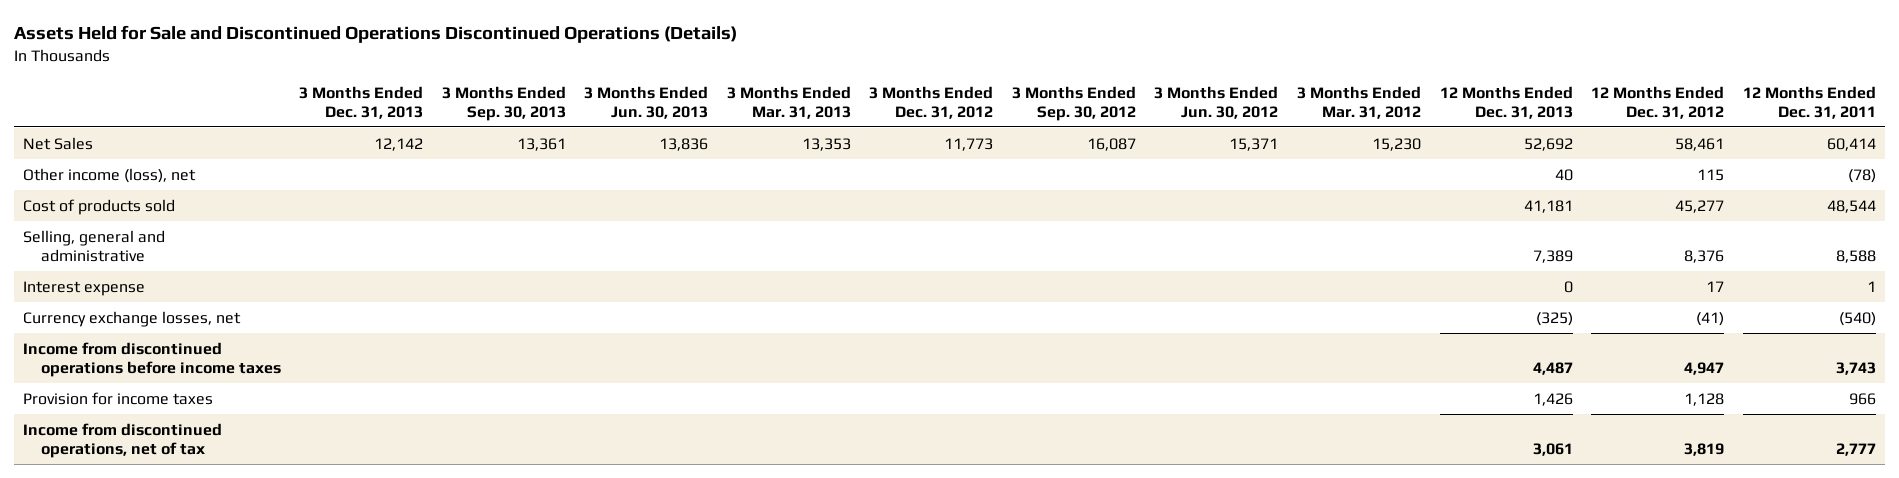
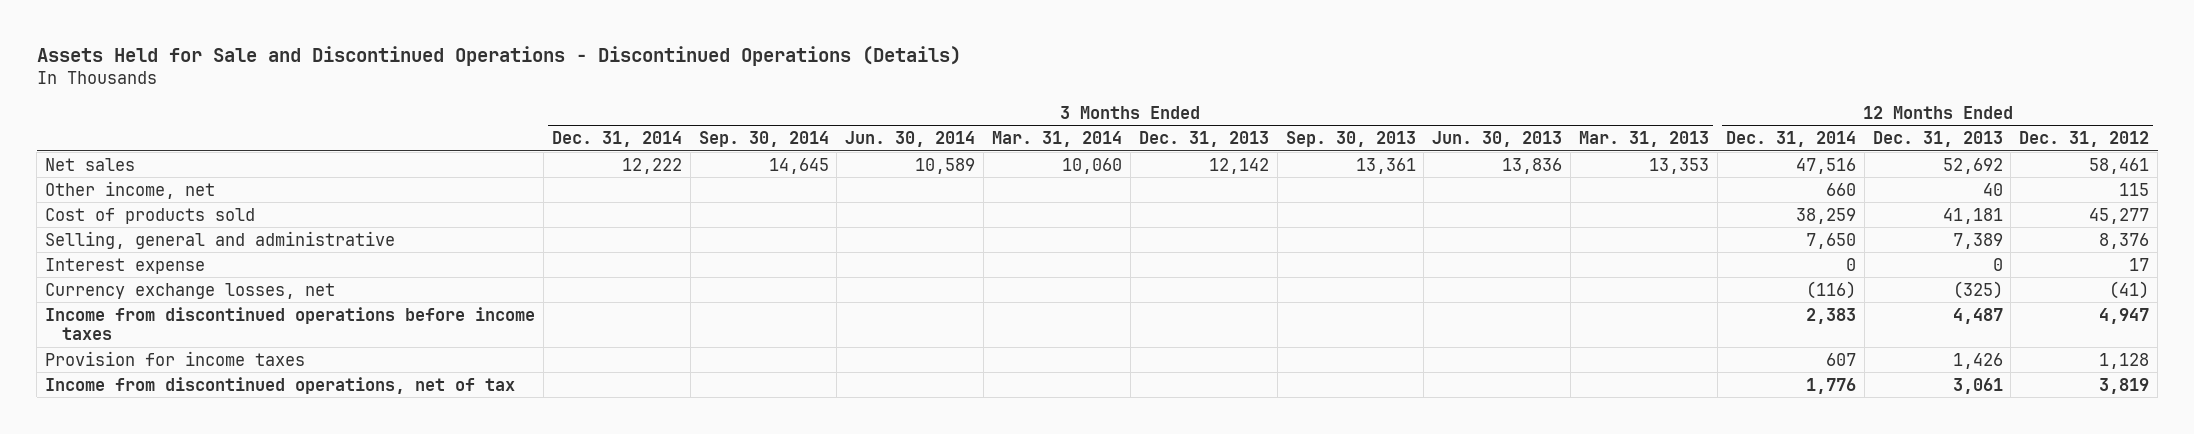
[14,25,738,44] Assets Held for Sale and Discontinued Operations Discontinued Operations (Details) -> [36,46,961,67] Assets Held for Sale and Discontinued Operations - Discontinued Operations (Details)
[869,85,994,119] 3 Months Ended Dec. 31, 2012 -> none
[1011,85,1136,121] 3 Months Ended Sep. 30, 2012 -> none
[1154,85,1279,119] 3 Months Ended Jun. 30, 2012 -> none
[1296,85,1421,119] 3 Months Ended Mar. 31, 2012 -> none
[1742,85,1876,119] 12 Months Ended Dec. 31, 2011 -> none
none -> [551,131,682,148] Dec. 31, 2014
none -> [698,131,829,148] Sep. 30, 2014
none -> [845,131,976,148] Jun. 30, 2014
none -> [992,131,1123,148] Mar. 31, 2014
none -> [1725,131,1856,148] Dec. 31, 2014
[23,136,94,150] Net Sales -> [45,157,136,171] Net sales
[23,167,197,183] Other income (loss), net -> [45,180,216,199] Other income, net

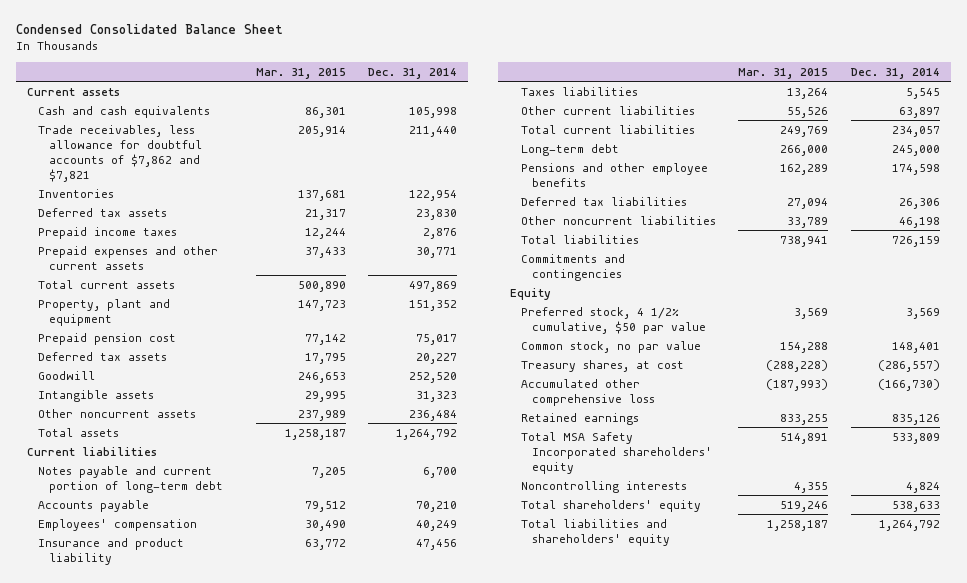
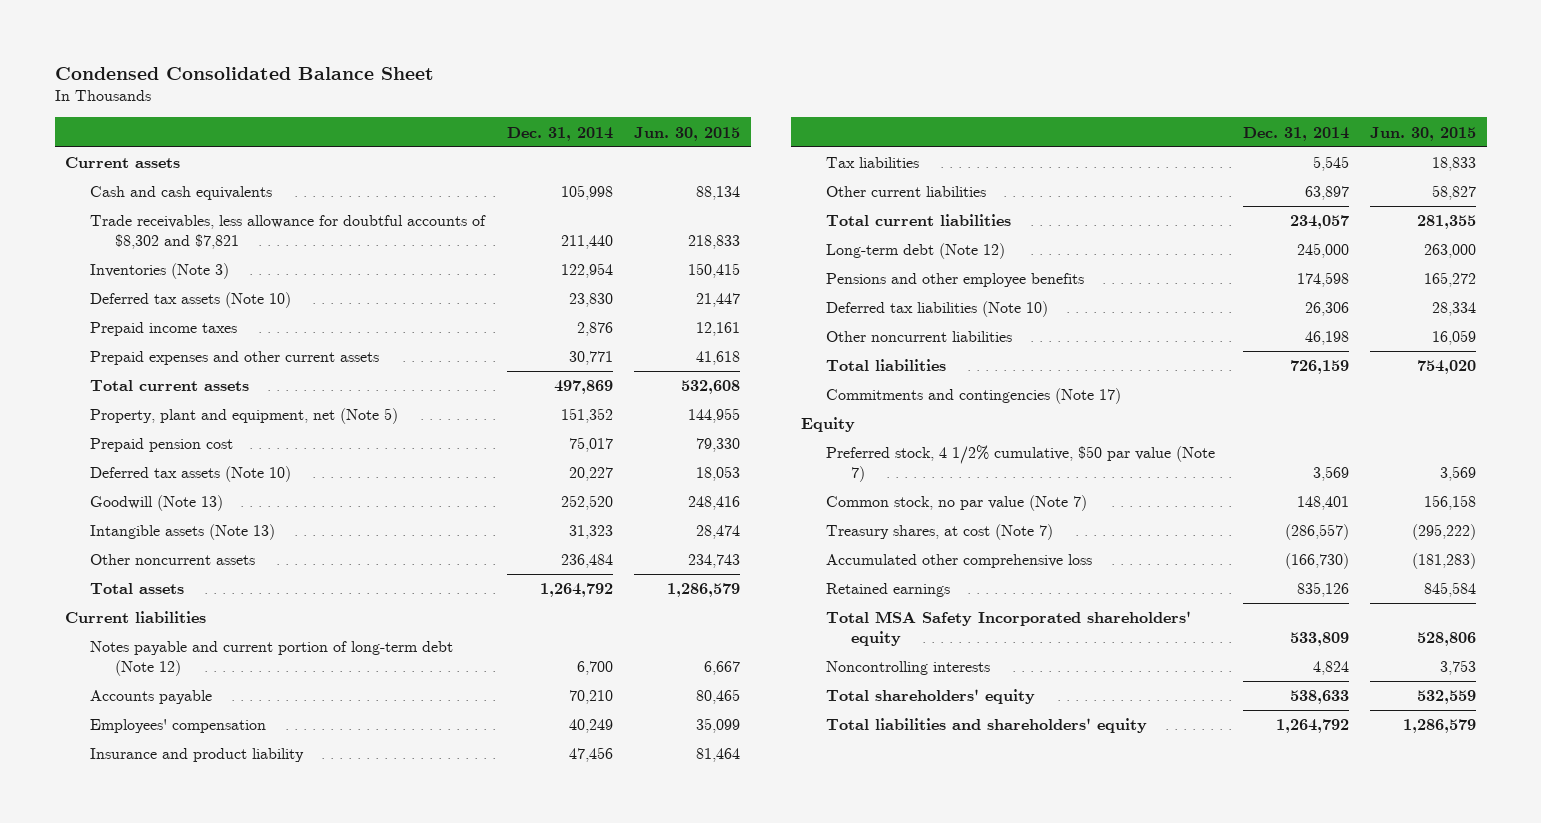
[255,67,346,79] Mar. 31, 2015 -> none
none -> [633,126,740,141] Jun. 30, 2015
[38,124,203,182] Trade receivables, less allowance for doubtful accounts of $7,862 and $7,821 -> [90,215,487,249] Trade receivables, less allowance for doubtful accounts of $8,302 and $7,821
[38,188,115,198] Inventories -> [90,263,230,280] Inventories (Note 3)
[38,207,168,217] Deferred tax assets -> [90,292,292,309] Deferred tax assets (Note 10)
[38,298,171,326] Property, plant and equipment -> [90,408,399,425] Property, plant and equipment, net (Note 5)
[38,351,168,361] Deferred tax assets -> [90,466,292,483] Deferred tax assets (Note 10)
[38,370,96,380] Goodwill -> [90,495,224,512] Goodwill (Note 13)
[38,389,155,402] Intangible assets -> [90,524,276,541] Intangible assets (Note 13)
[38,465,224,493] Notes payable and current portion of long-term debt -> [90,641,454,676] Notes payable and current portion of long-term debt (Note 12)
[520,86,638,96] Taxes liabilities -> [826,157,920,169] Tax liabilities
[520,143,619,156] Long-term debt -> [826,243,1006,260] Long-term debt (Note 12)
[520,196,687,206] Deferred tax liabilities -> [826,301,1049,318] Deferred tax liabilities (Note 10)
[520,253,625,281] Commitments and contingencies -> [826,388,1122,405] Commitments and contingencies (Note 17)
[520,306,707,334] Preferred stock, 4 1/2% cumulative, $50 par value -> [826,445,1216,482] Preferred stock, 4 1/2% cumulative, $50 par value (Note 7)
[520,340,701,353] Common stock, no par value -> [826,495,1088,512] Common stock, no par value (Note 7)
[520,359,684,372] Treasury shares, at cost -> [826,524,1054,541] Treasury shares, at cost (Note 7)

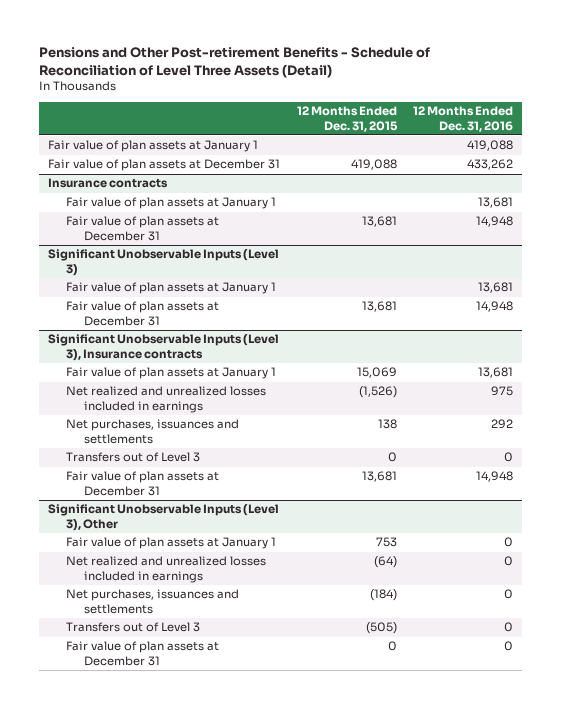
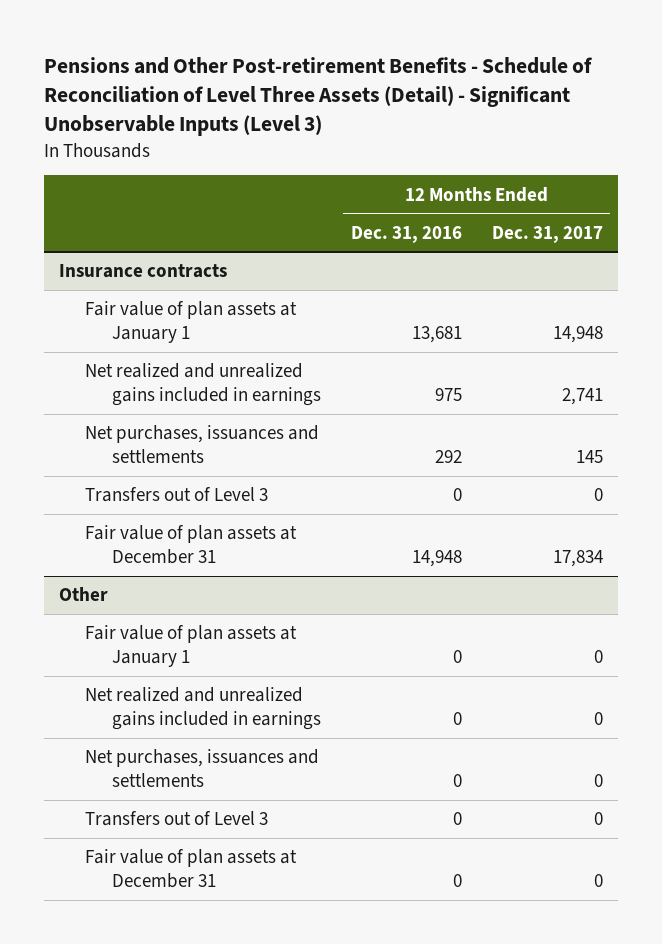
[39,47,431,78] Pensions and Other Post-retirement Benefits - Schedule of Reconciliation of Level Three Assets (Detail) -> [43,57,592,137] Pensions and Other Post-retirement Benefits - Schedule of Reconciliation of Level Three Assets (Detail) - Significant Unobservable Inputs (Level 3)
[296,106,398,132] 12 Months Ended Dec. 31, 2015 -> none
none -> [491,225,603,243] Dec. 31, 2017
[47,140,258,153] Fair value of plan assets at January 1 -> none
[47,159,280,172] Fair value of plan assets at December 31 -> none
[65,216,219,241] Fair value of plan assets at December 31 -> none
[47,249,279,276] Significant Unobservable Inputs (Level 3) -> none
[65,282,276,295] Fair value of plan assets at January 1 -> none
[65,301,219,326] Fair value of plan assets at December 31 -> none
[47,334,279,361] Significant Unobservable Inputs (Level 3), Insurance contracts -> none
[65,367,276,380] Fair value of plan assets at January 1 -> none
[65,386,266,413] Net realized and unrealized losses included in earnings -> [85,363,321,407] Net realized and unrealized gains included in earnings
[47,504,279,531] Significant Unobservable Inputs (Level 3), Other -> none
none -> [58,587,108,602] Other
[65,556,266,583] Net realized and unrealized losses included in earnings -> [85,687,321,731] Net realized and unrealized gains included in earnings

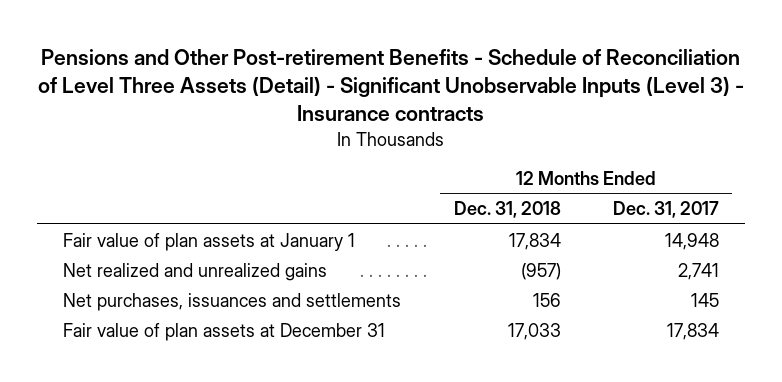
[43,57,592,137] Pensions and Other Post-retirement Benefits - Schedule of Reconciliation of Level Three Assets (Detail) - Significant Unobservable Inputs (Level 3) -> [38,49,745,122] Pensions and Other Post-retirement Benefits - Schedule of Reconciliation of Level Three Assets (Detail) - Significant Unobservable Inputs (Level 3) - Insurance contracts
[350,225,462,243] Dec. 31, 2016 -> none
none -> [453,201,561,219] Dec. 31, 2018
[58,264,227,279] Insurance contracts -> none
[85,363,321,407] Net realized and unrealized gains included in earnings -> [63,262,328,281] Net realized and unrealized gains
[85,487,269,503] Transfers out of Level 3 -> none
[58,587,108,602] Other -> none
[85,625,298,668] Fair value of plan assets at January 1 -> none
[85,687,321,731] Net realized and unrealized gains included in earnings -> none
[85,749,320,788] Net purchases, issuances and settlements -> none
[85,811,269,827] Transfers out of Level 3 -> none
[85,849,298,889] Fair value of plan assets at December 31 -> none

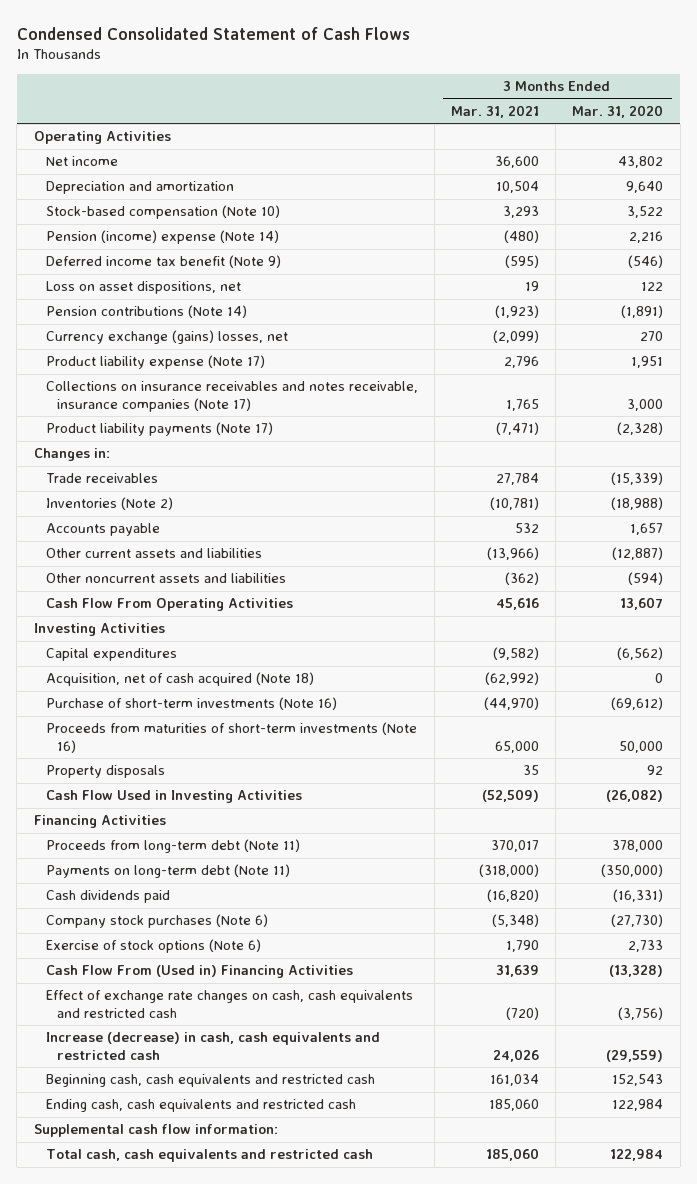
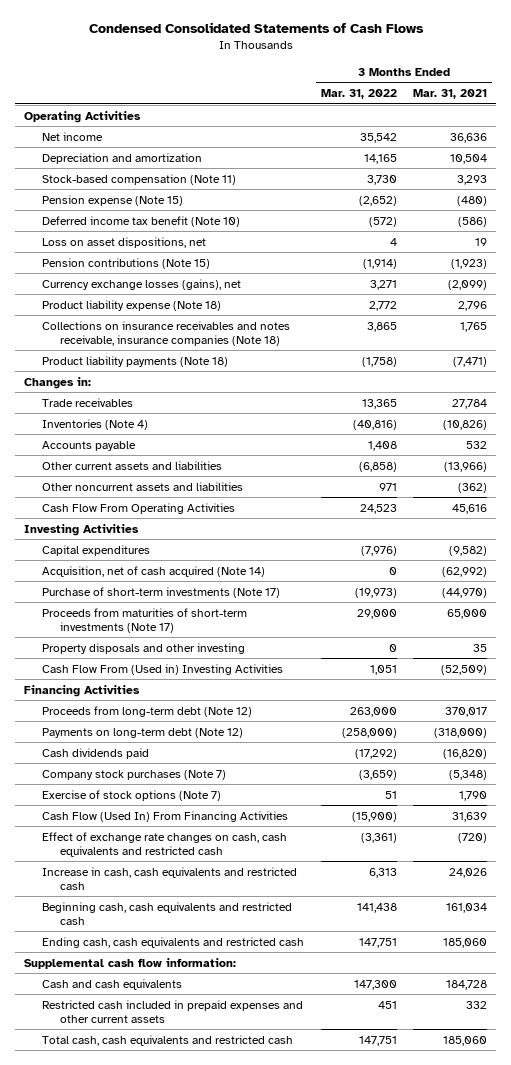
[16,26,410,40] Condensed Consolidated Statement of Cash Flows -> [88,22,424,34] Condensed Consolidated Statements of Cash Flows
[572,105,664,119] Mar. 31, 2020 -> none
none -> [320,88,397,99] Mar. 31, 2022
[494,156,539,169] 36,600 -> [450,132,488,143] 36,636
[45,205,280,220] Stock-based compensation (Note 10) -> [41,173,236,185] Stock-based compensation (Note 11)
[45,230,279,245] Pension (income) expense (Note 14) -> [41,194,183,206] Pension expense (Note 15)
[45,255,281,269] Deferred income tax benefit (Note 9) -> [41,215,240,227] Deferred income tax benefit (Note 10)
[504,255,539,269] (595) -> [458,216,488,227] (586)
[45,305,247,319] Pension contributions (Note 14) -> [41,257,210,269] Pension contributions (Note 15)
[45,330,288,345] Currency exchange (gains) losses, net -> [41,278,241,290] Currency exchange losses (gains), net
[45,355,265,370] Product liability expense (Note 17) -> [41,299,221,311] Product liability expense (Note 18)
[45,381,418,412] Collections on insurance receivables and notes receivable, insurance companies (Note 17) -> [41,320,290,346] Collections on insurance receivables and notes receivable, insurance companies (Note 18)
[45,422,273,437] Product liability payments (Note 17) -> [41,355,228,367] Product liability payments (Note 18)
[45,497,173,511] Inventories (Note 2) -> [41,418,148,430] Inventories (Note 4)
[489,497,539,511] (10,781) -> [443,419,488,430] (10,826)
[45,672,314,687] Acquisition, net of cash acquired (Note 18) -> [41,565,265,577] Acquisition, net of cash acquired (Note 14)
[45,697,337,711] Purchase of short-term investments (Note 16) -> [41,586,280,598] Purchase of short-term investments (Note 17)
[45,722,417,753] Proceeds from maturities of short-term investments (Note 16) -> [41,607,247,633] Proceeds from maturities of short-term investments (Note 17)
[45,765,165,779] Property disposals -> [41,642,245,654] Property disposals and other investing
[45,790,302,804] Cash Flow Used in Investing Activities -> [41,663,283,675] Cash Flow From (Used in) Investing Activities
[45,839,300,854] Proceeds from long-term debt (Note 11) -> [41,705,252,717] Proceeds from long-term debt (Note 12)
[45,864,290,879] Payments on long-term debt (Note 11) -> [41,727,243,738] Payments on long-term debt (Note 12)
[45,914,268,929] Company stock purchases (Note 6) -> [41,769,226,780] Company stock purchases (Note 7)
[45,939,261,954] Exercise of stock options (Note 6) -> [41,789,221,801] Exercise of stock options (Note 7)
[45,965,353,979] Cash Flow From (Used in) Financing Activities -> [41,810,288,822] Cash Flow (Used In) From Financing Activities
[45,1032,380,1060] Increase (decrease) in cash, cash equivalents and restricted cash -> [41,866,297,890] Increase in cash, cash equivalents and restricted cash
none -> [41,978,182,990] Cash and cash equivalents
none -> [41,999,303,1023] Restricted cash included in prepaid expenses and other current assets

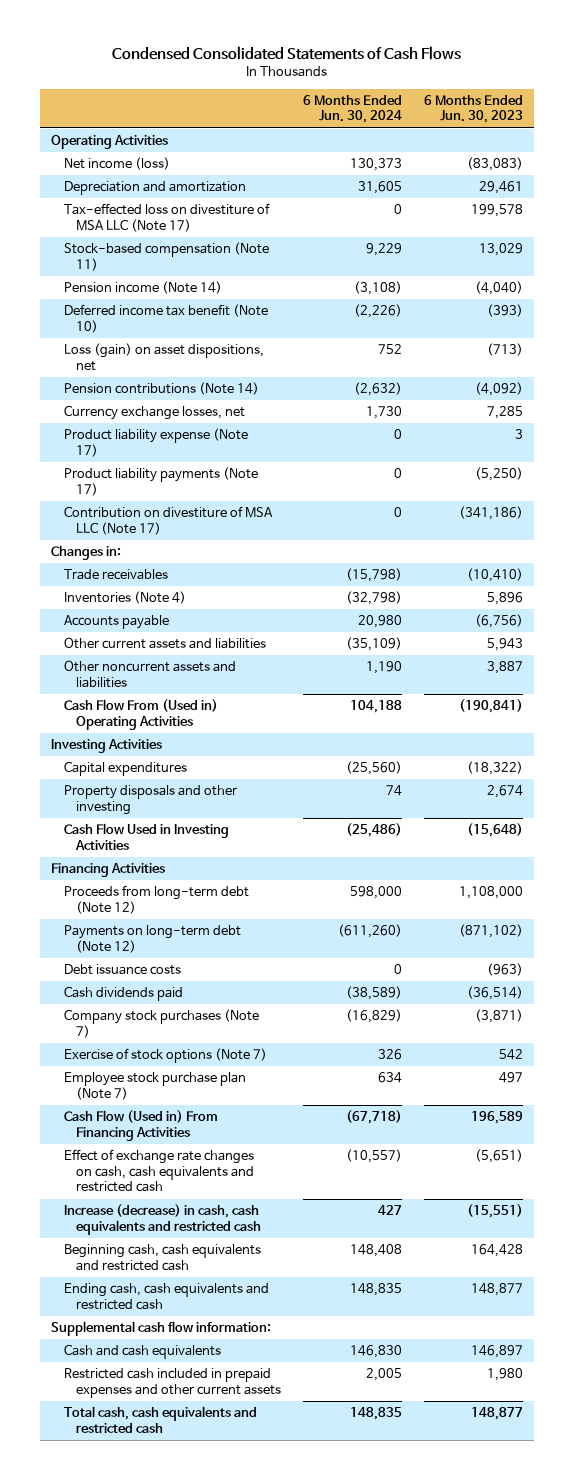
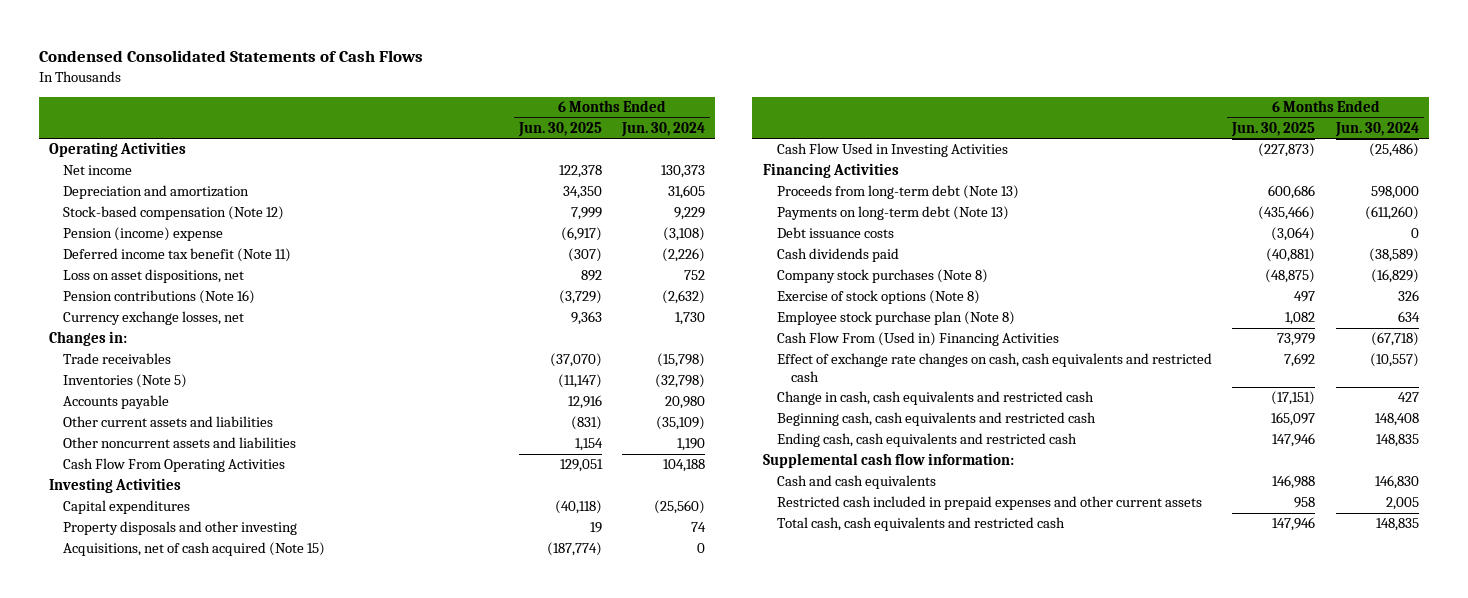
[424,94,524,124] 6 Months Ended Jun. 30, 2023 -> none
none -> [517,122,602,138] Jun. 30, 2025
[63,157,170,171] Net income (loss) -> [63,165,133,176] Net income
[63,203,270,232] Tax-effected loss on divestiture of MSA LLC (Note 17) -> none
[63,242,269,271] Stock-based compensation (Note 11) -> [63,206,285,221] Stock-based compensation (Note 12)
[63,281,222,295] Pension income (Note 14) -> [63,227,224,242] Pension (income) expense
[63,304,268,333] Deferred income tax benefit (Note 10) -> [63,248,292,263] Deferred income tax benefit (Note 11)
[63,343,264,371] Loss (gain) on asset dispositions, net -> [63,269,245,284] Loss on asset dispositions, net
[63,382,259,396] Pension contributions (Note 14) -> [63,290,256,305] Pension contributions (Note 16)
[63,428,248,457] Product liability expense (Note 17) -> none
[63,467,258,496] Product liability payments (Note 17) -> none
[63,506,273,535] Contribution on divestiture of MSA LLC (Note 17) -> none
[63,591,186,605] Inventories (Note 4) -> [63,374,188,389] Inventories (Note 5)
[63,699,218,730] Cash Flow From (Used in) Operating Activities -> [63,458,286,473] Cash Flow From Operating Activities
none -> [63,542,326,557] Acquisitions, net of cash acquired (Note 15)
[63,885,249,914] Proceeds from long-term debt (Note 12) -> [776,185,1019,200] Proceeds from long-term debt (Note 13)
[63,925,241,953] Payments on long-term debt (Note 12) -> [776,206,1009,221] Payments on long-term debt (Note 13)
[63,1009,259,1038] Company stock purchases (Note 7) -> [776,269,988,284] Company stock purchases (Note 8)
[63,1048,267,1064] Exercise of stock options (Note 7) -> [776,290,980,305] Exercise of stock options (Note 8)
[63,1072,246,1100] Employee stock purchase plan (Note 7) -> [776,311,1015,326] Employee stock purchase plan (Note 8)
[63,1110,218,1141] Cash Flow (Used in) From Financing Activities -> [776,332,1059,347] Cash Flow From (Used in) Financing Activities
[63,1204,262,1235] Increase (decrease) in cash, cash equivalents and restricted cash -> [776,391,1094,406] Change in cash, cash equivalents and restricted cash

